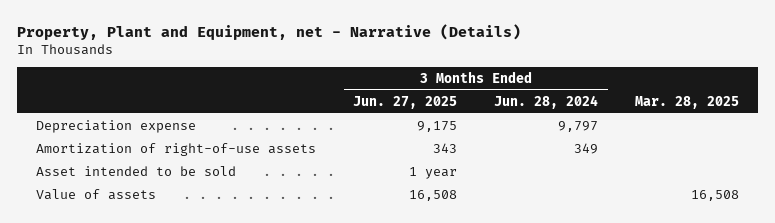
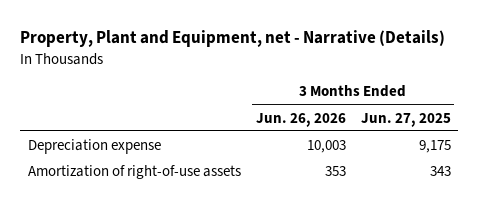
[494,94,599,109] Jun. 28, 2024 -> none
[635,95,740,109] Mar. 28, 2025 -> none
none -> [255,112,346,127] Jun. 26, 2026
[35,165,236,176] Asset intended to be sold -> none
[35,188,156,200] Value of assets -> none

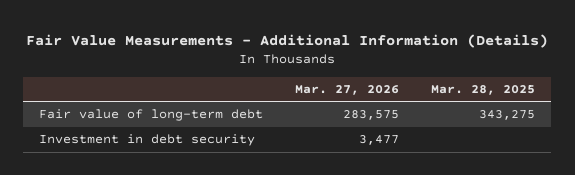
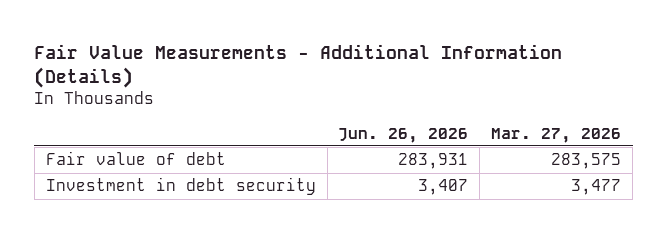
[431,84,536,95] Mar. 28, 2025 -> none
none -> [338,127,469,143] Jun. 26, 2026
[39,109,264,122] Fair value of long-term debt -> [45,151,226,166] Fair value of debt

